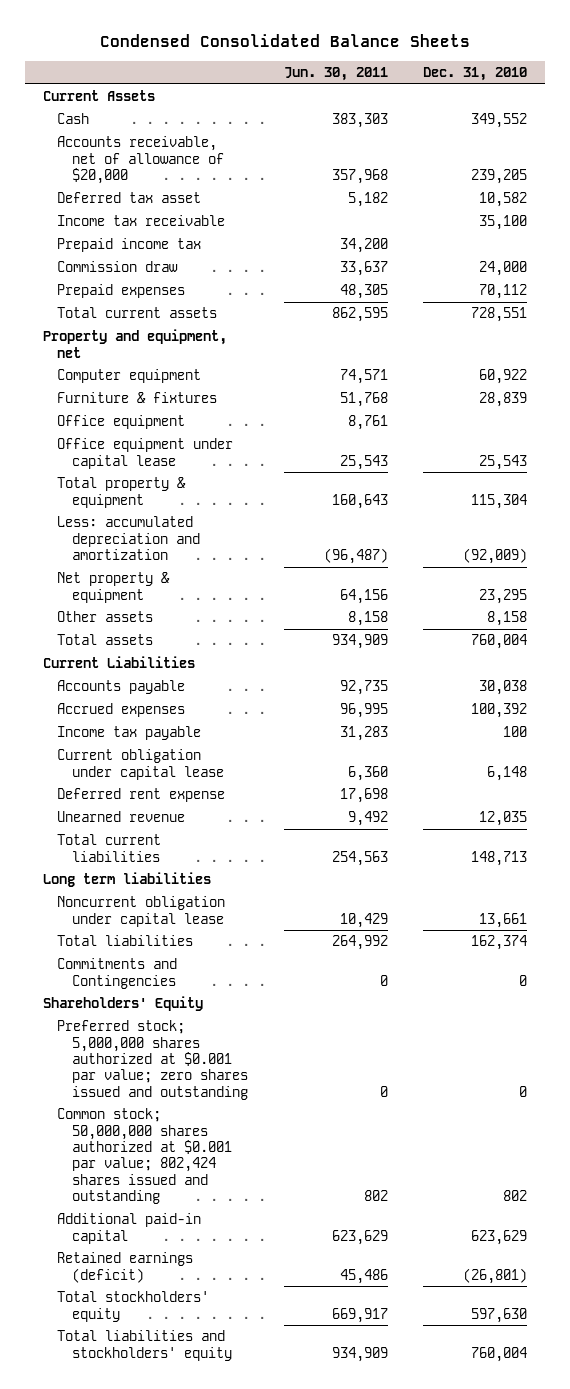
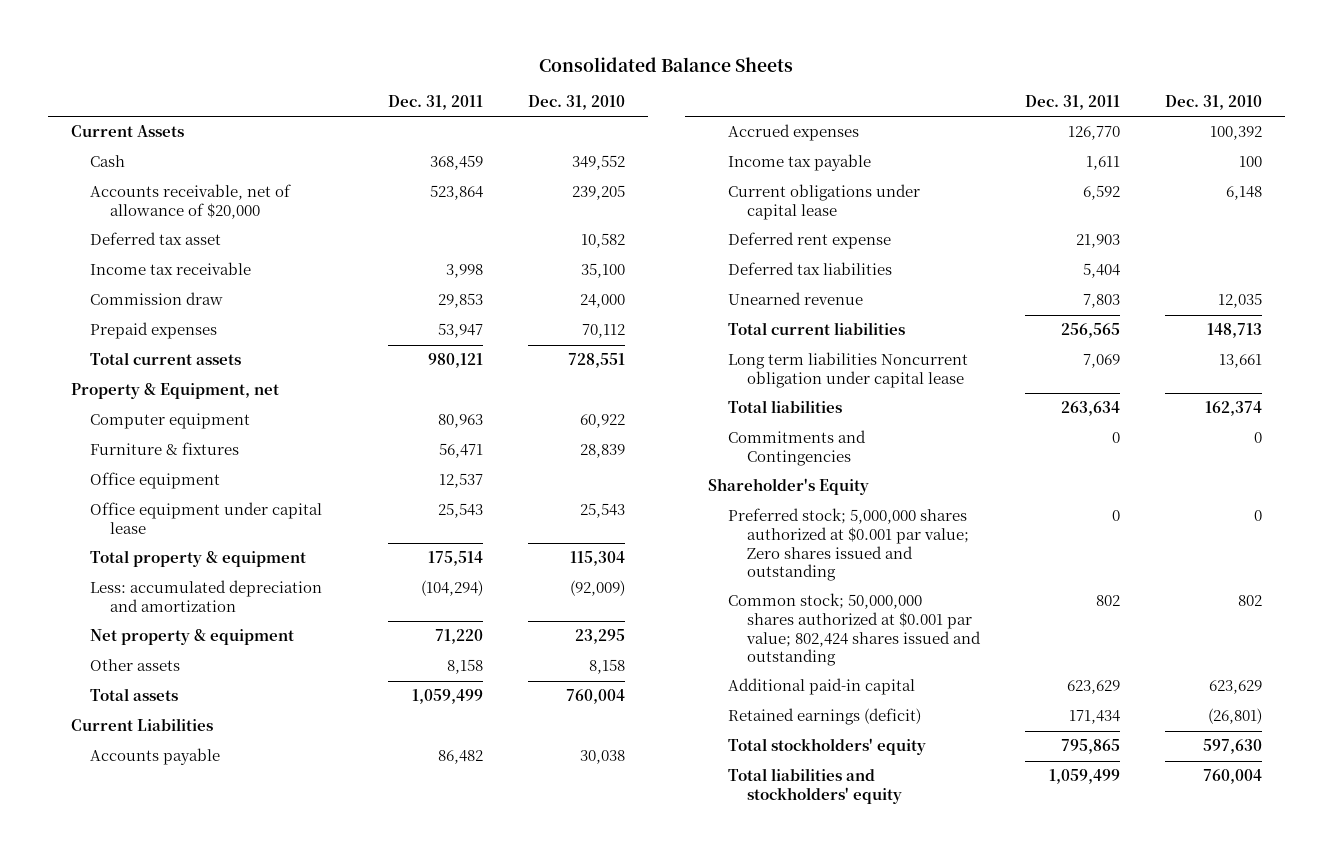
[99,33,470,47] Condensed Consolidated Balance Sheets -> [539,56,794,72] Consolidated Balance Sheets
[283,67,388,82] Jun. 30, 2011 -> none
none -> [388,95,484,111] Dec. 31, 2011
[57,238,202,253] Prepaid income tax -> none
[42,329,227,358] Property and equipment, net -> [70,383,279,400] Property & Equipment, net
[57,749,225,780] Current obligation under capital lease -> [727,184,920,220] Current obligations under capital lease
none -> [727,262,892,276] Deferred tax liabilities
[42,872,211,888] Long term liabilities -> none
[57,896,226,927] Noncurrent obligation under capital lease -> [727,352,968,388] Long term liabilities Noncurrent obligation under capital lease
[42,996,203,1012] Shareholders' Equity -> [707,478,869,496] Shareholder's Equity
[57,1020,249,1100] Preferred stock; 5,000,000 shares authorized at $0.001 par value; zero shares issued and outstanding -> [727,508,970,582] Preferred stock; 5,000,000 shares authorized at $0.001 par value; Zero shares issued and outstanding

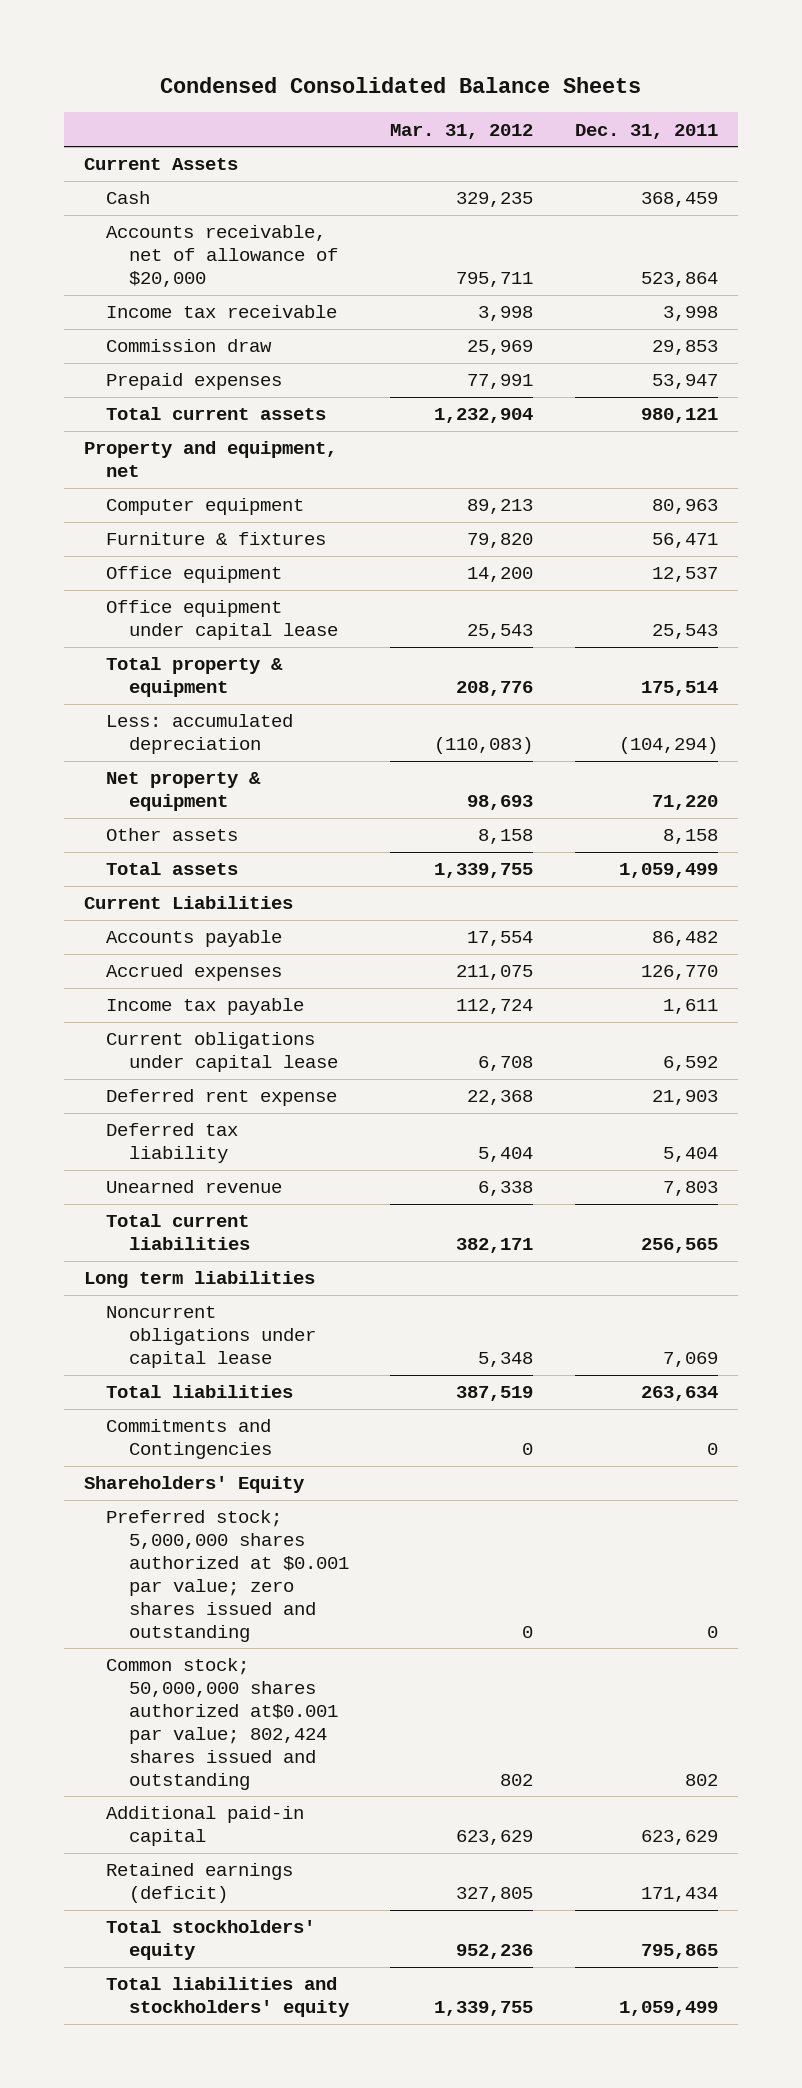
[539,56,794,72] Consolidated Balance Sheets -> [160,77,642,94] Condensed Consolidated Balance Sheets
[528,95,626,111] Dec. 31, 2010 -> none
none -> [390,123,534,139] Mar. 31, 2012
[90,232,222,246] Deferred tax asset -> none
[70,383,279,400] Property & Equipment, net -> [84,441,338,478] Property and equipment, net
[90,580,323,612] Less: accumulated depreciation and amortization -> [106,714,294,755] Less: accumulated depreciation
[727,262,892,276] Deferred tax liabilities -> [106,1123,239,1164] Deferred tax liability
none -> [84,1271,316,1289] Long term liabilities
[727,352,968,388] Long term liabilities Noncurrent obligation under capital lease -> [106,1306,316,1369] Noncurrent obligations under capital lease
[707,478,869,496] Shareholder's Equity -> [84,1476,306,1494] Shareholders' Equity
[727,508,970,582] Preferred stock; 5,000,000 shares authorized at $0.001 par value; Zero shares issued and outstanding -> [106,1510,349,1642] Preferred stock; 5,000,000 shares authorized at $0.001 par value; zero shares issued and outstanding
[727,593,982,667] Common stock; 50,000,000 shares authorized at $0.001 par value; 802,424 shares issued and outstanding -> [106,1658,338,1790] Common stock; 50,000,000 shares authorized at$0.001 par value; 802,424 shares issued and outstanding

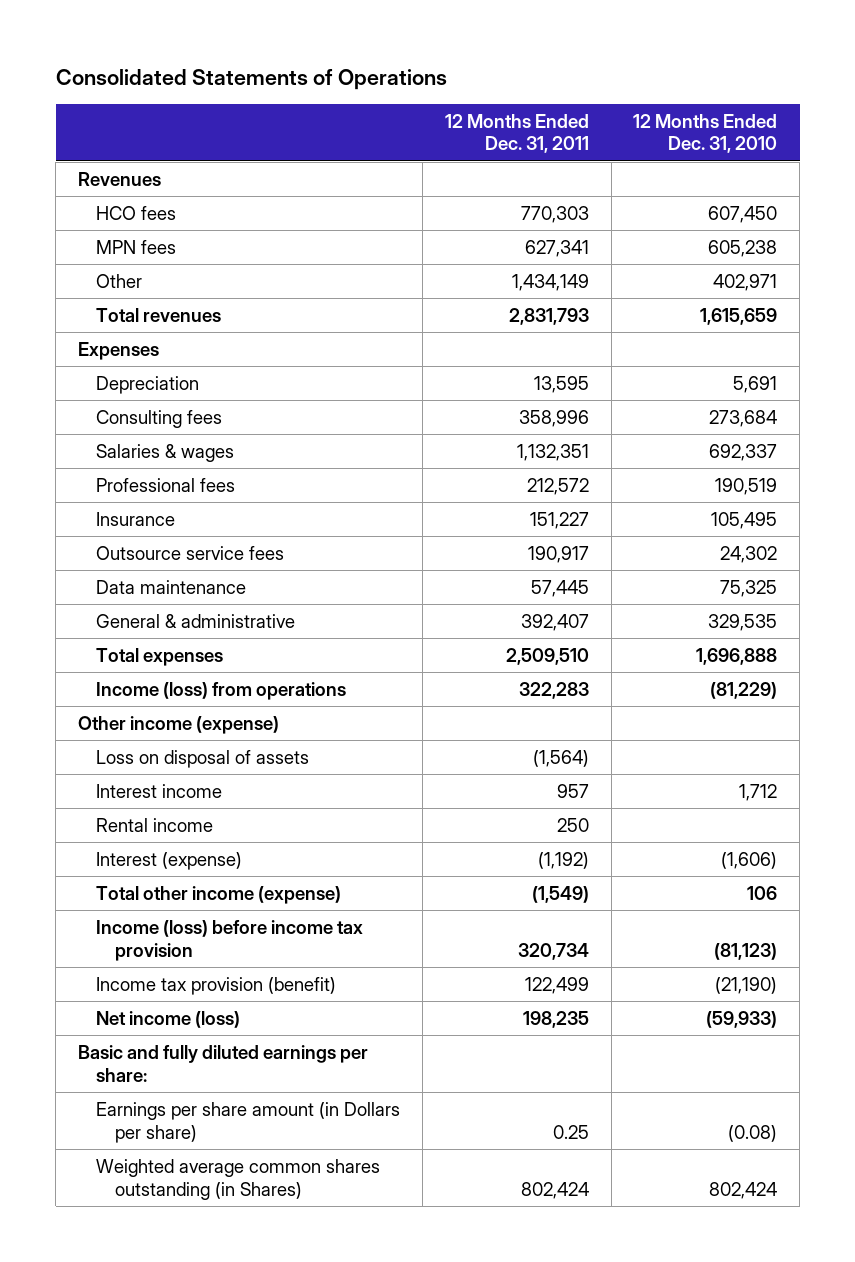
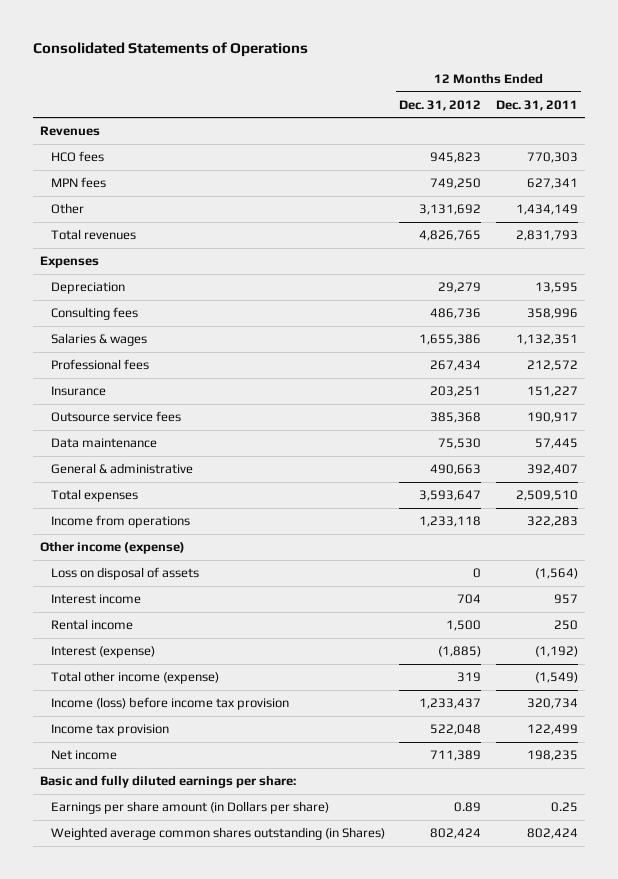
[633,113,778,154] 12 Months Ended Dec. 31, 2010 -> none
none -> [399,99,482,111] Dec. 31, 2012
[96,682,347,701] Income (loss) from operations -> [50,515,190,529] Income from operations
[96,977,337,996] Income tax provision (benefit) -> [50,724,169,737] Income tax provision
[96,1011,241,1029] Net income (loss) -> [50,750,117,761] Net income

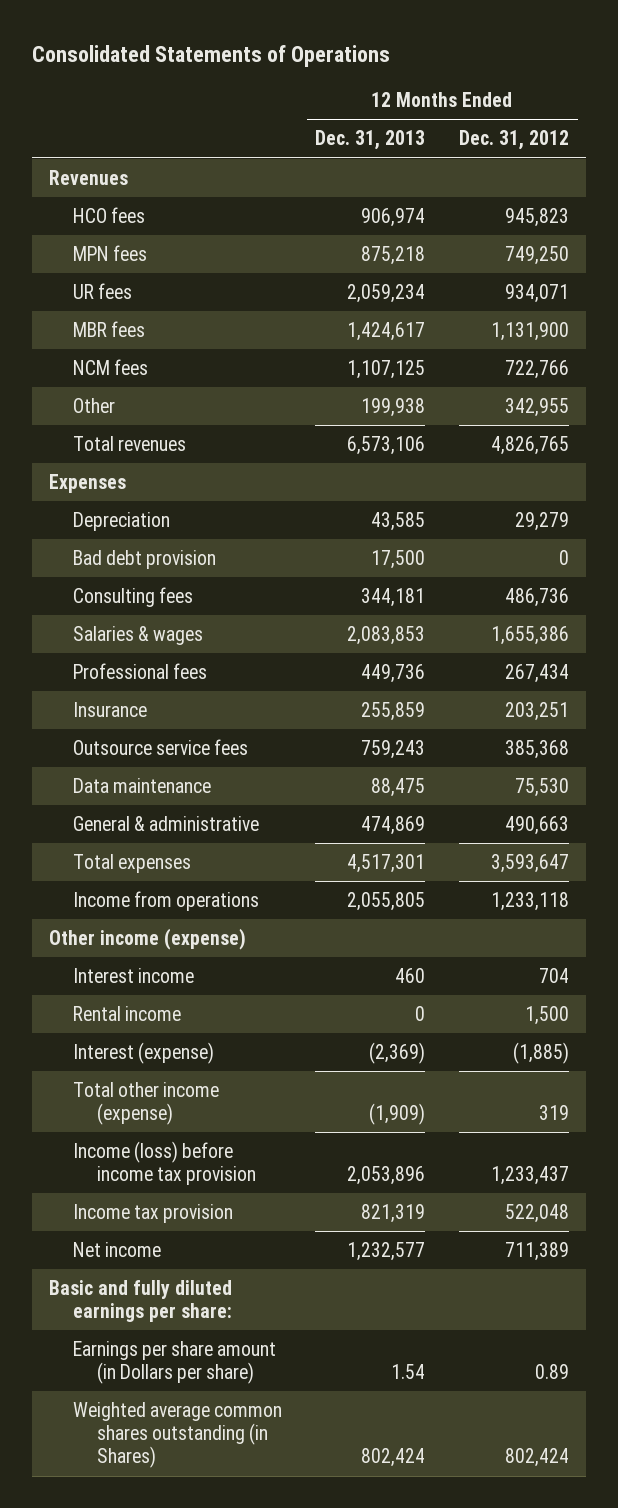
[495,99,578,111] Dec. 31, 2011 -> none
none -> [315,130,426,151] Dec. 31, 2013
none -> [72,282,132,299] UR fees
none -> [72,320,145,337] MBR fees
none -> [72,358,148,375] NCM fees
[419,204,482,216] 3,131,692 -> [505,397,570,417] 342,955
none -> [72,549,216,569] Bad debt provision
[50,567,199,581] Loss on disposal of assets -> none

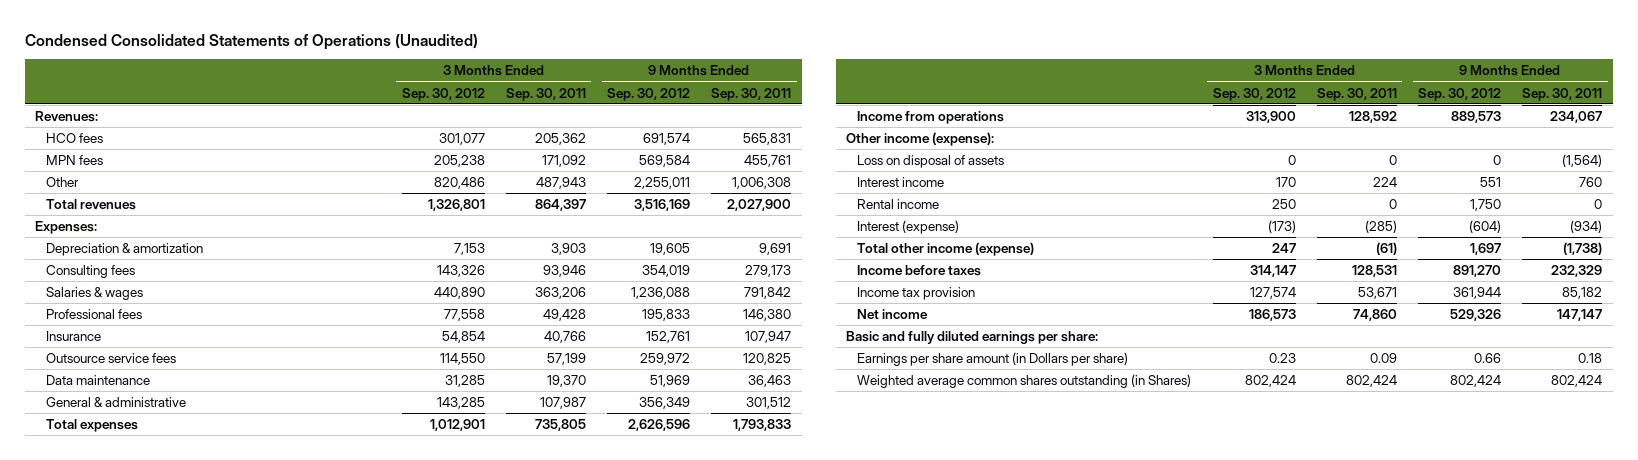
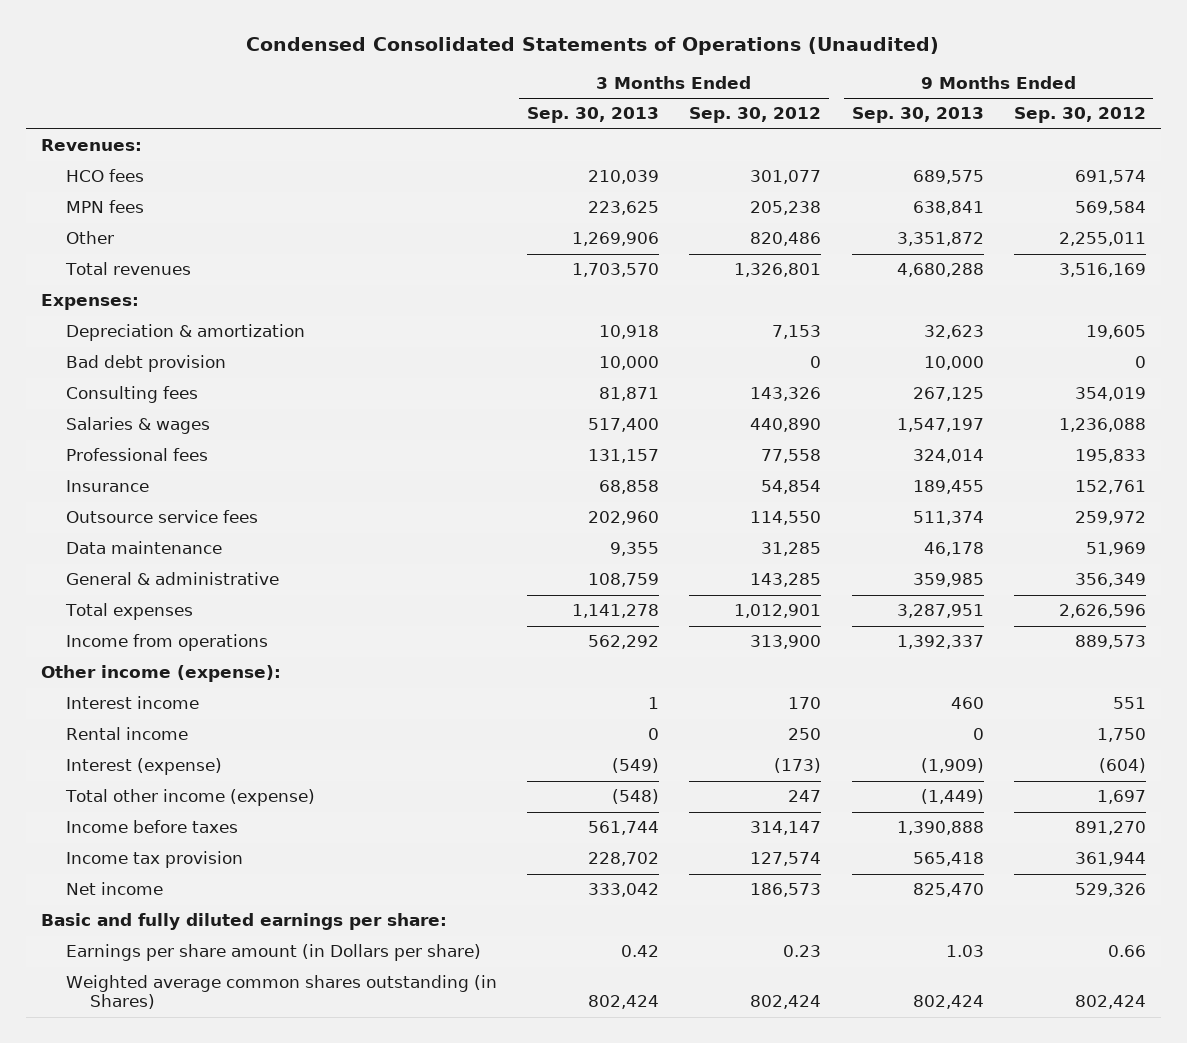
[505,87,586,101] Sep. 30, 2011 -> none
[711,87,792,101] Sep. 30, 2011 -> none
none -> [526,107,659,124] Sep. 30, 2013
none -> [851,107,984,124] Sep. 30, 2013
none -> [65,355,226,373] Bad debt provision
[857,155,1005,169] Loss on disposal of assets -> none

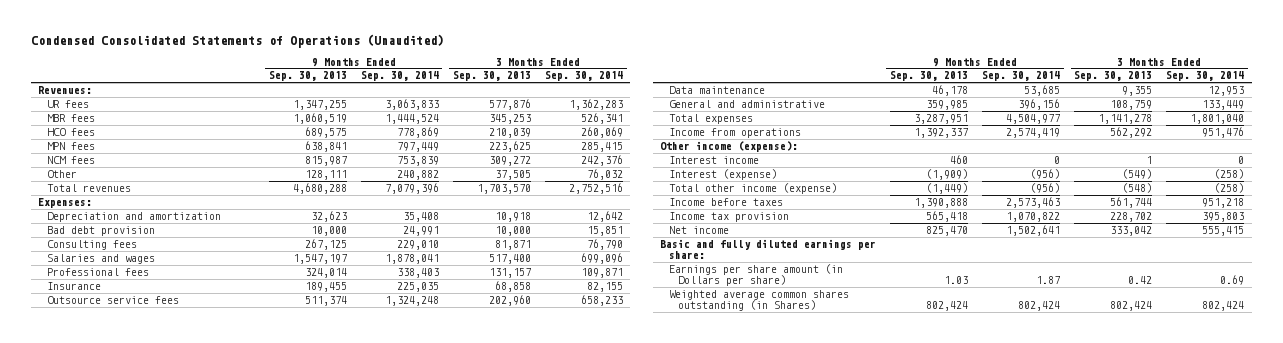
[689,107,822,124] Sep. 30, 2012 -> none
[1013,107,1146,124] Sep. 30, 2012 -> none
none -> [360,71,439,82] Sep. 30, 2014
none -> [545,71,624,82] Sep. 30, 2014
none -> [47,100,90,109] UR fees
none -> [47,114,96,123] MBR fees
none -> [47,156,96,165] NCM fees
[571,232,659,247] 1,269,906 -> [494,170,531,181] 37,505
[896,232,984,247] 3,351,872 -> [304,170,347,181] 128,111
[65,324,305,342] Depreciation & amortization -> [47,212,222,223] Depreciation and amortization
[65,417,210,435] Salaries & wages -> [47,254,156,265] Salaries and wages
[65,572,279,586] General & administrative -> [668,100,825,109] General and administrative
[65,727,188,741] Rental income -> none

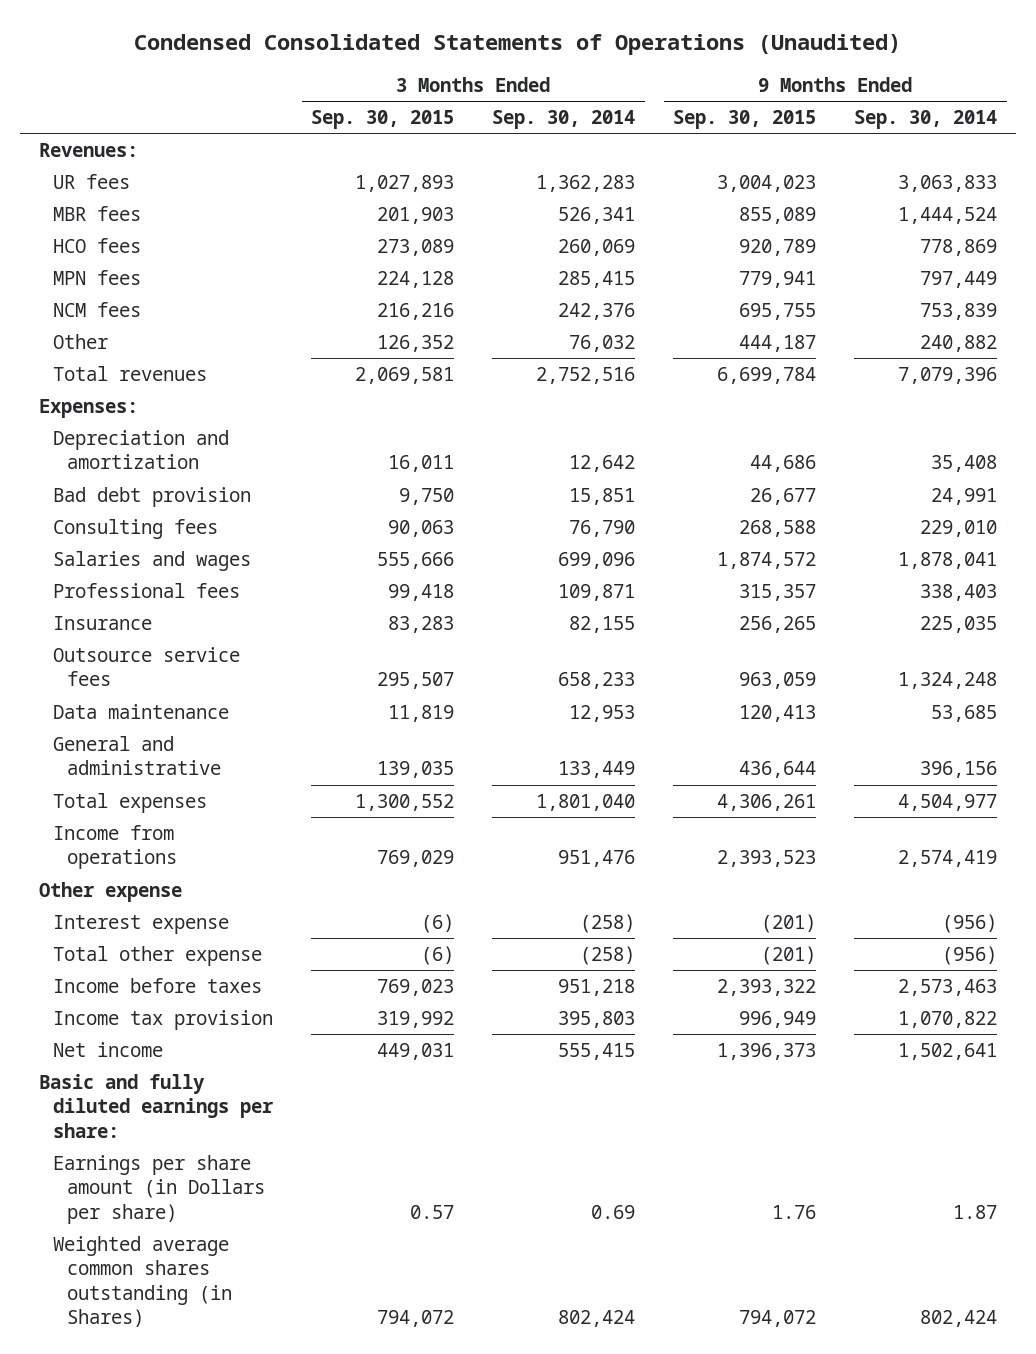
[268,71,347,82] Sep. 30, 2013 -> none
[452,71,531,82] Sep. 30, 2013 -> none
none -> [311,110,455,130] Sep. 30, 2015
none -> [673,110,817,130] Sep. 30, 2015
[668,156,759,165] Interest income -> none
[659,141,798,153] Other income (expense): -> [39,882,183,903] Other expense
[668,169,777,181] Interest (expense) -> [53,915,230,935] Interest expense
[668,183,837,195] Total other income (expense) -> [53,946,263,967] Total other expense

